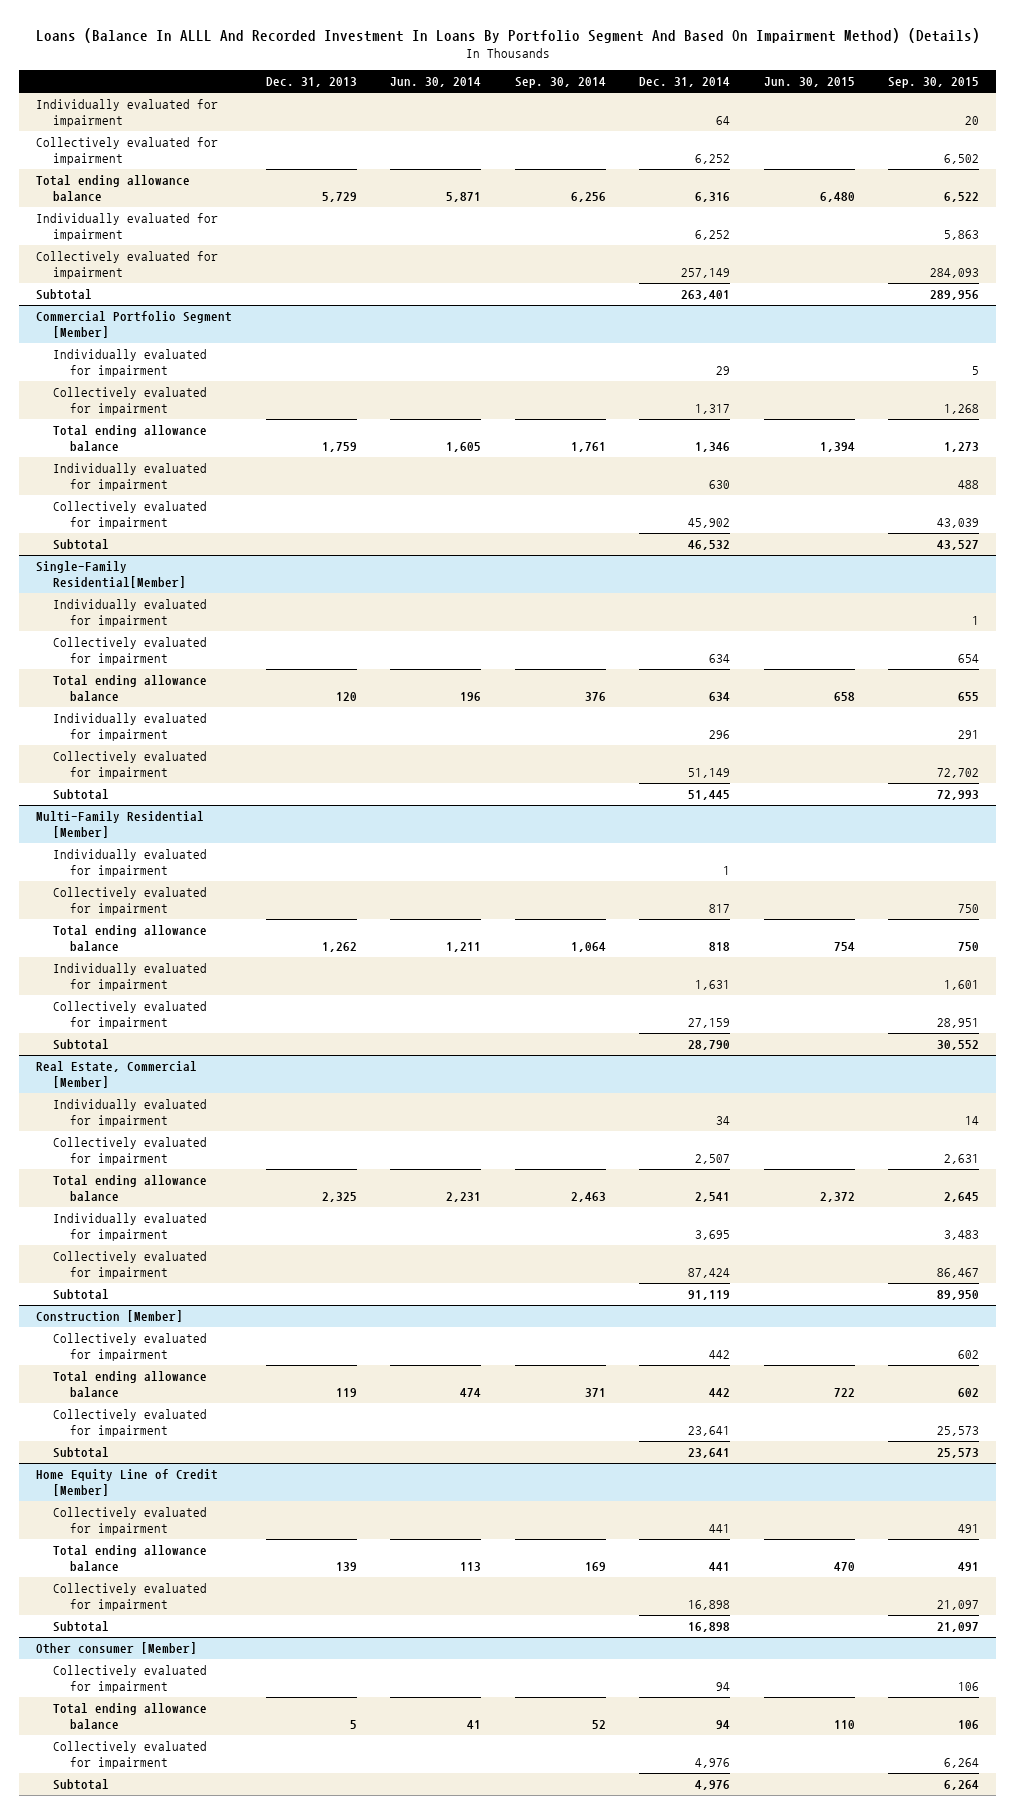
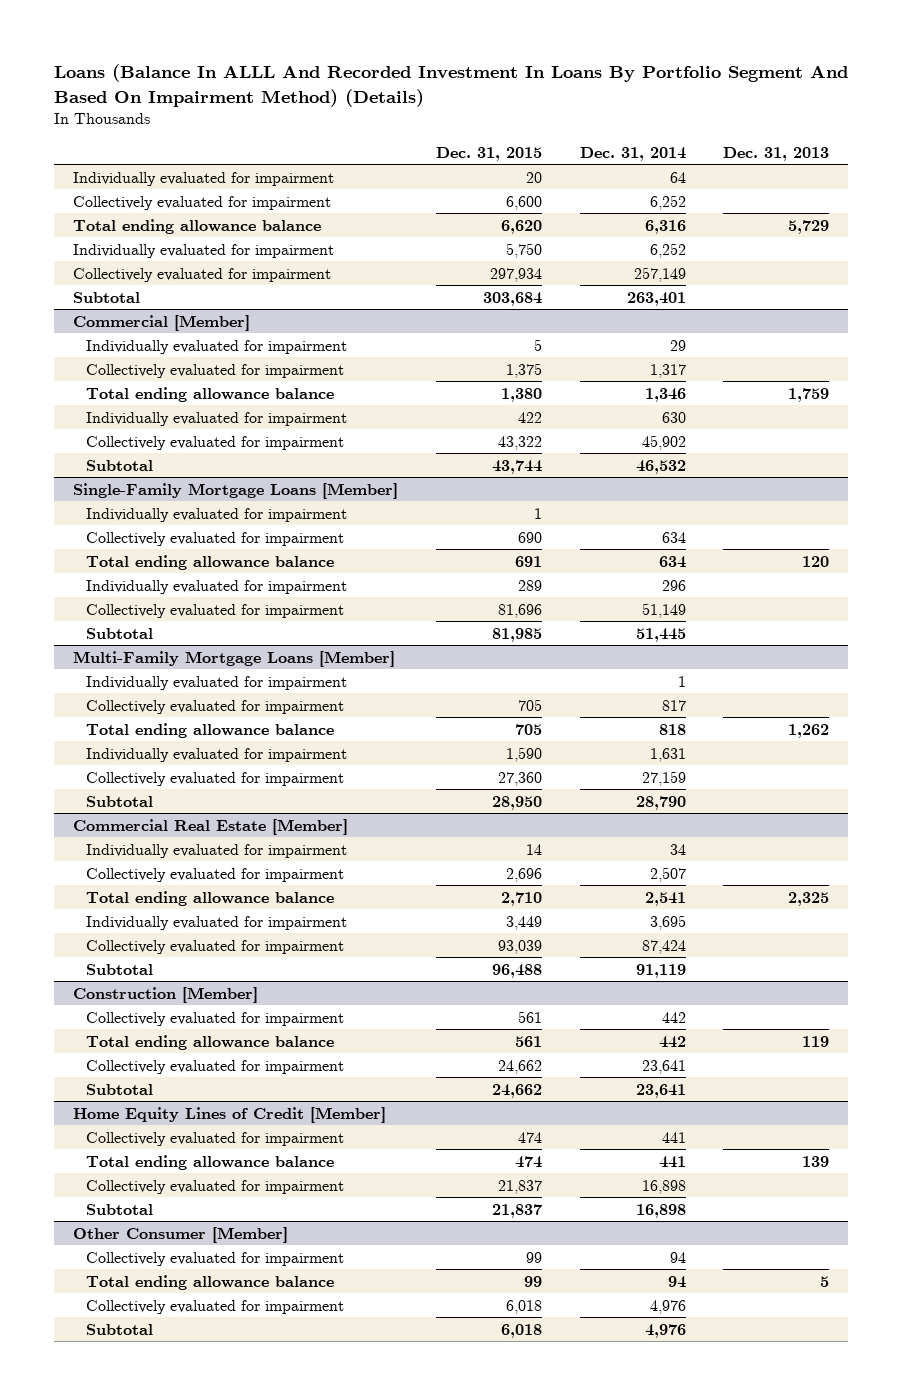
[390,77,482,88] Jun. 30, 2014 -> none
[514,77,606,89] Sep. 30, 2014 -> none
[763,77,855,88] Jun. 30, 2015 -> none
[888,77,980,89] Sep. 30, 2015 -> none
none -> [435,146,542,161] Dec. 31, 2015
[36,311,233,338] Commercial Portfolio Segment [Member] -> [72,314,250,331] Commercial [Member]
[36,561,187,588] Single-Family Residential[Member] -> [72,482,398,499] Single-Family Mortgage Loans [Member]
[36,811,205,838] Multi-Family Residential [Member] -> [72,650,395,667] Multi-Family Mortgage Loans [Member]
[36,1061,198,1088] Real Estate, Commercial [Member] -> [72,818,348,835] Commercial Real Estate [Member]
[36,1469,219,1496] Home Equity Line of Credit [Member] -> [72,1106,386,1123] Home Equity Lines of Credit [Member]
[36,1642,198,1655] Other consumer [Member] -> [72,1226,288,1243] Other Consumer [Member]

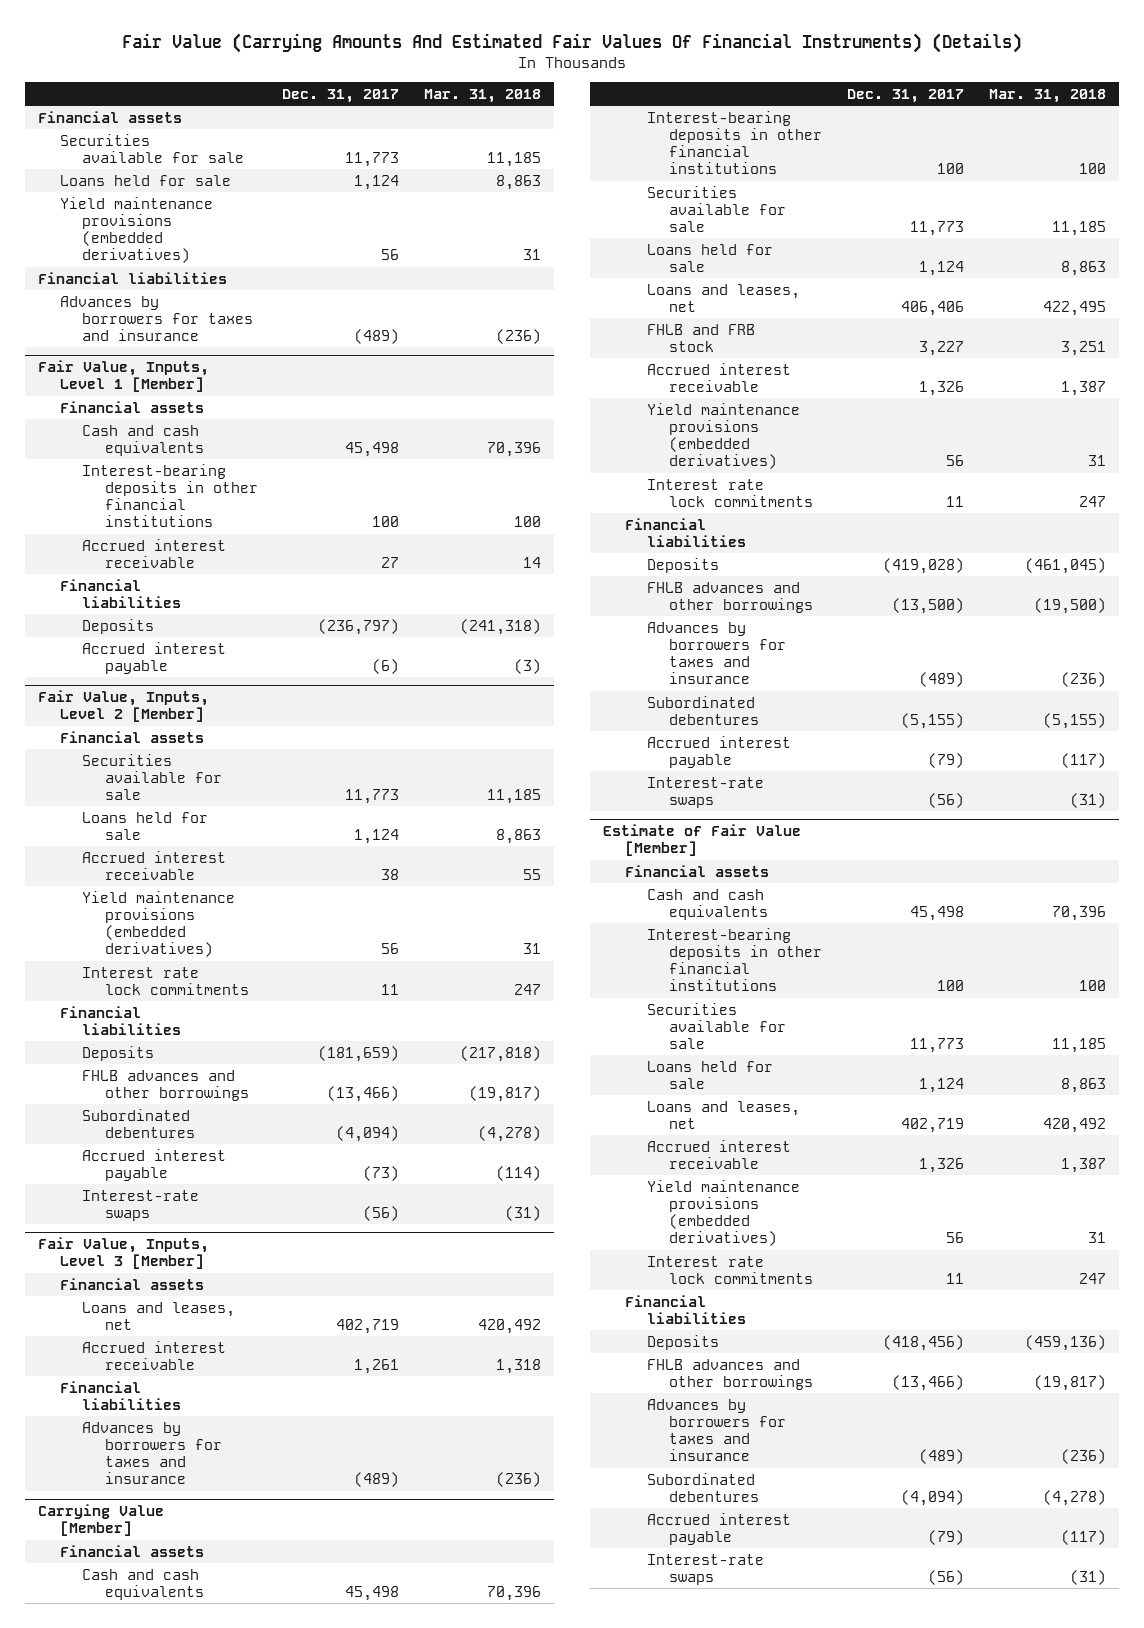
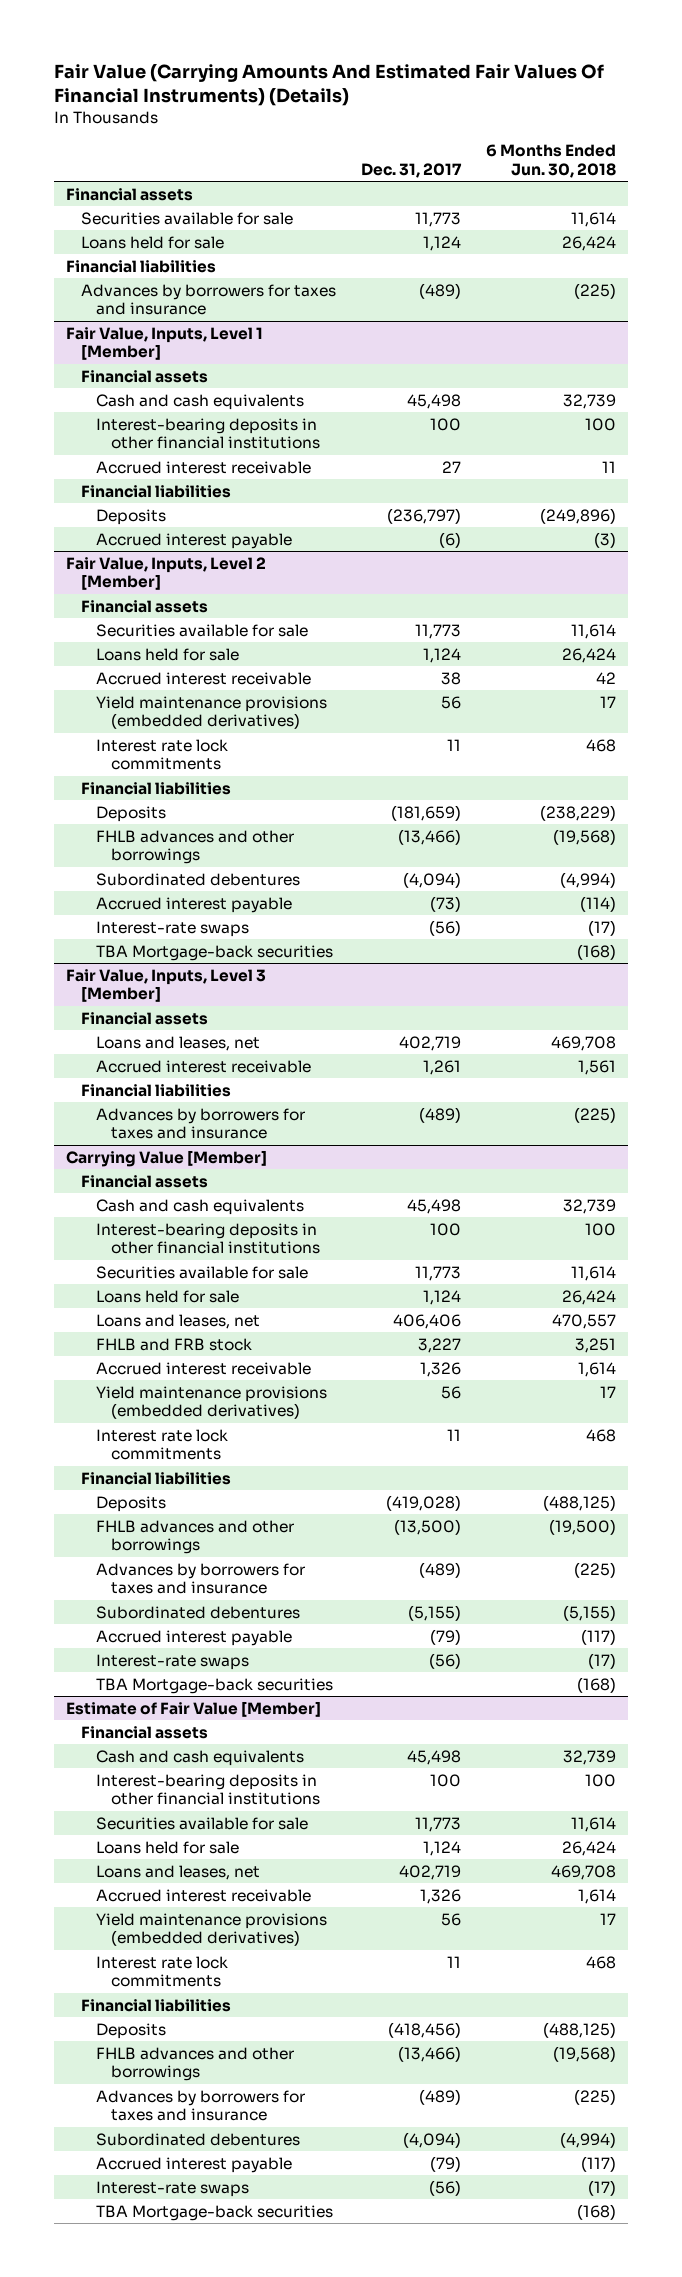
[424,88,542,103] Mar. 31, 2018 -> none
none -> [485,143,616,178] 6 Months Ended Jun. 30, 2018
[60,196,214,264] Yield maintenance provisions (embedded derivatives) -> none
none -> [95,944,333,961] TBA Mortgage-back securities
none -> [95,1677,333,1694] TBA Mortgage-back securities
none -> [95,2204,333,2221] TBA Mortgage-back securities

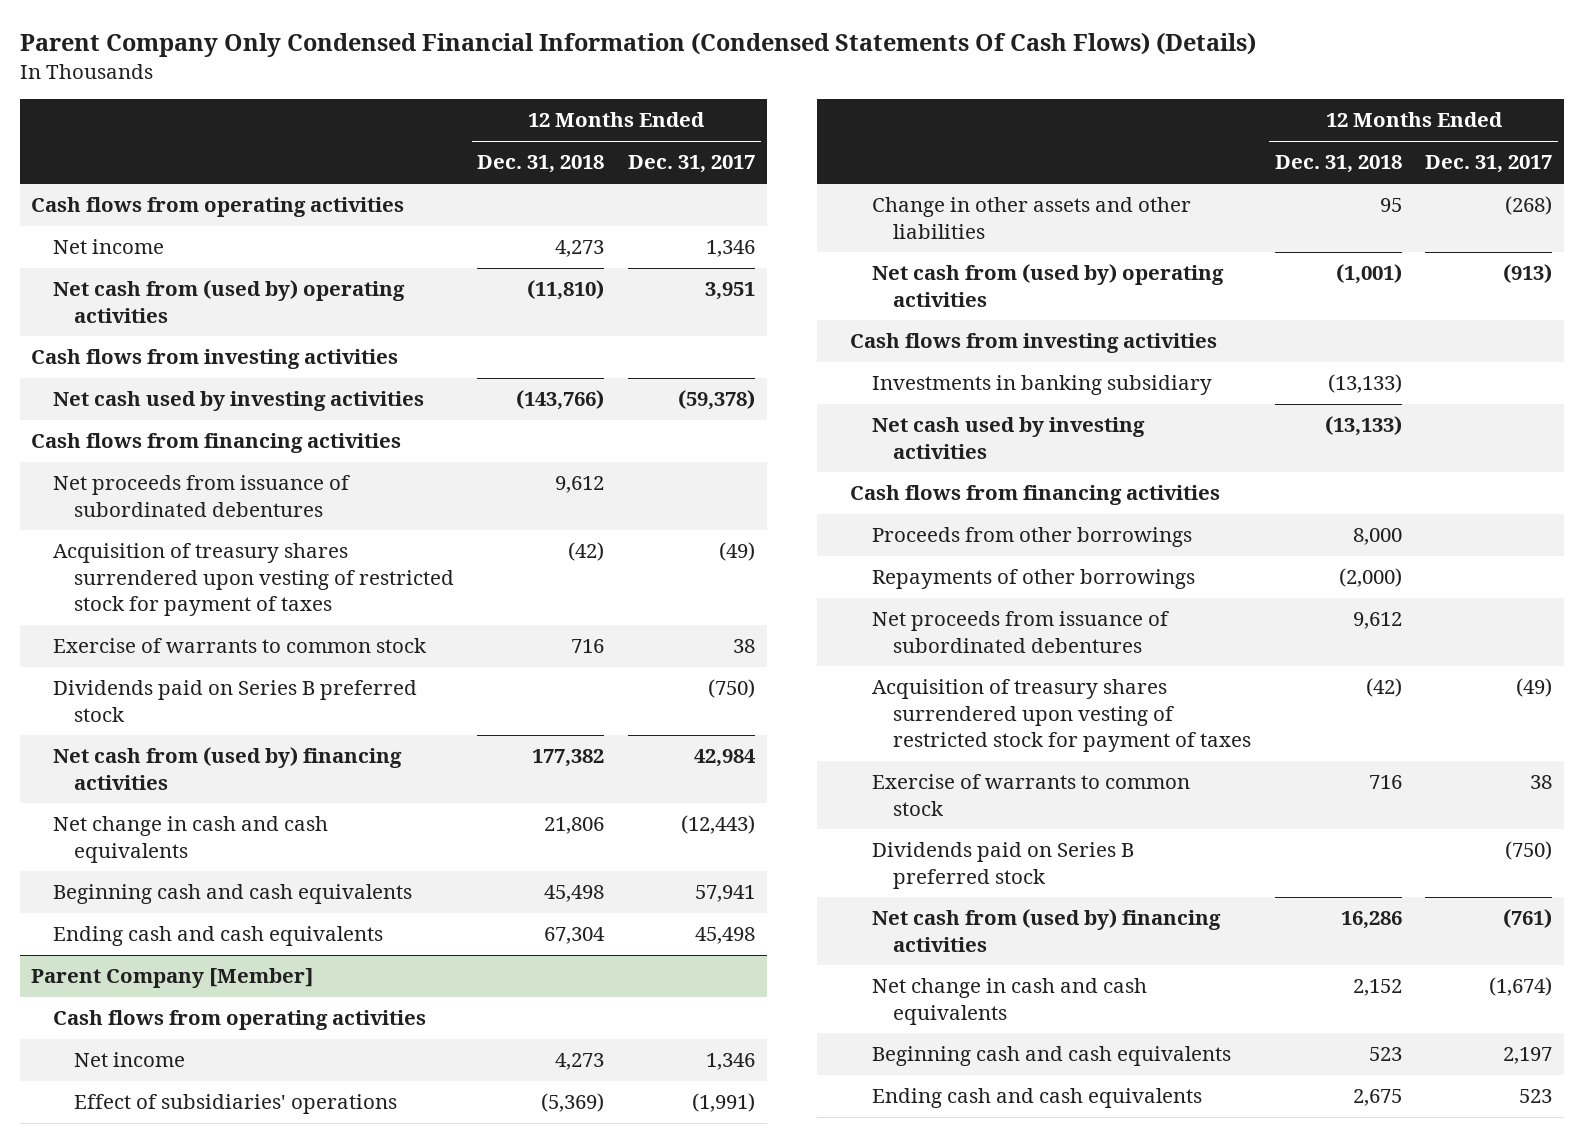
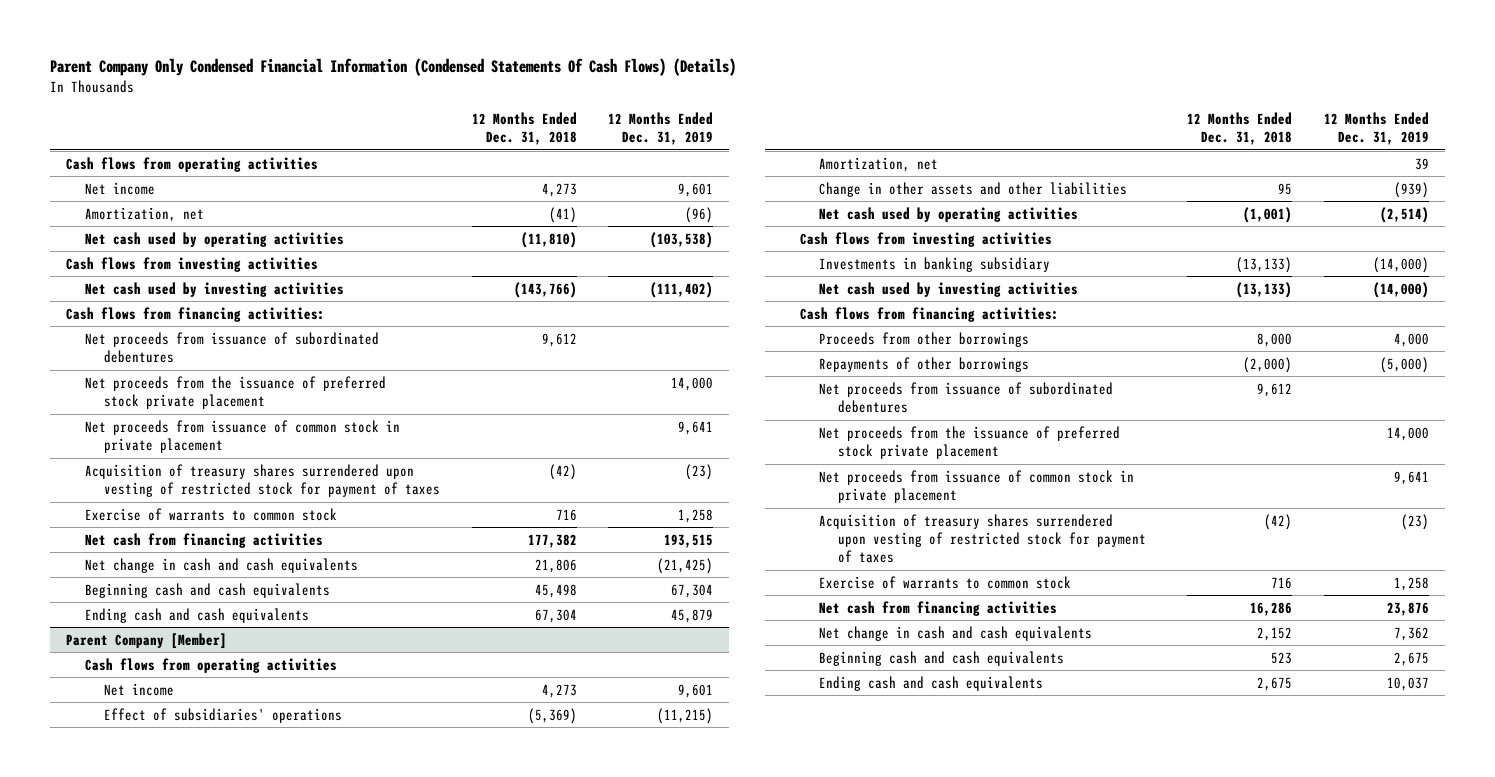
[627,155,755,174] Dec. 31, 2017 -> none
none -> [608,111,714,145] 12 Months Ended Dec. 31, 2019
none -> [84,206,204,222] Amortization, net
[52,280,405,323] Net cash from (used by) operating activities -> [84,231,344,247] Net cash used by operating activities
[31,433,402,454] Cash flows from financing activities -> [65,306,325,322] Cash flows from financing activities:
none -> [84,375,386,409] Net proceeds from the issuance of preferred stock private placement
none -> [84,419,400,453] Net proceeds from issuance of common stock in private placement
[52,680,417,722] Dividends paid on Series B preferred stock -> none
[52,747,402,790] Net cash from (used by) financing activities -> [84,532,323,548] Net cash from financing activities
none -> [819,156,939,172] Amortization, net
[871,264,1224,307] Net cash from (used by) operating activities -> [819,206,1079,222] Net cash used by operating activities
[850,485,1221,506] Cash flows from financing activities -> [800,306,1060,322] Cash flows from financing activities:
none -> [819,425,1121,459] Net proceeds from the issuance of preferred stock private placement
none -> [819,469,1135,503] Net proceeds from issuance of common stock in private placement
[871,842,1134,889] Dividends paid on Series B preferred stock -> none
[871,909,1221,952] Net cash from (used by) financing activities -> [819,600,1058,616] Net cash from financing activities

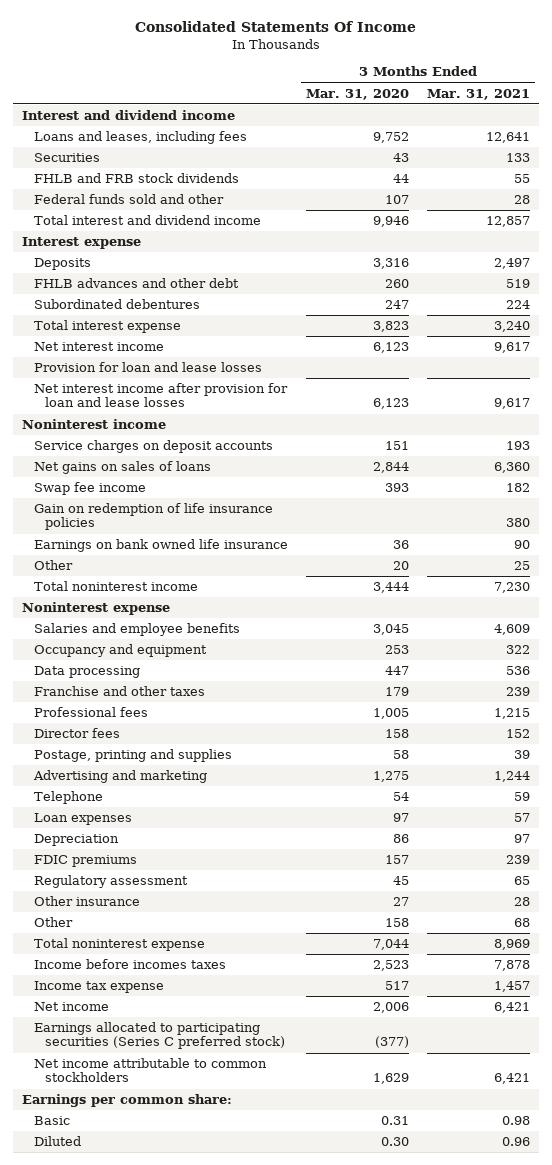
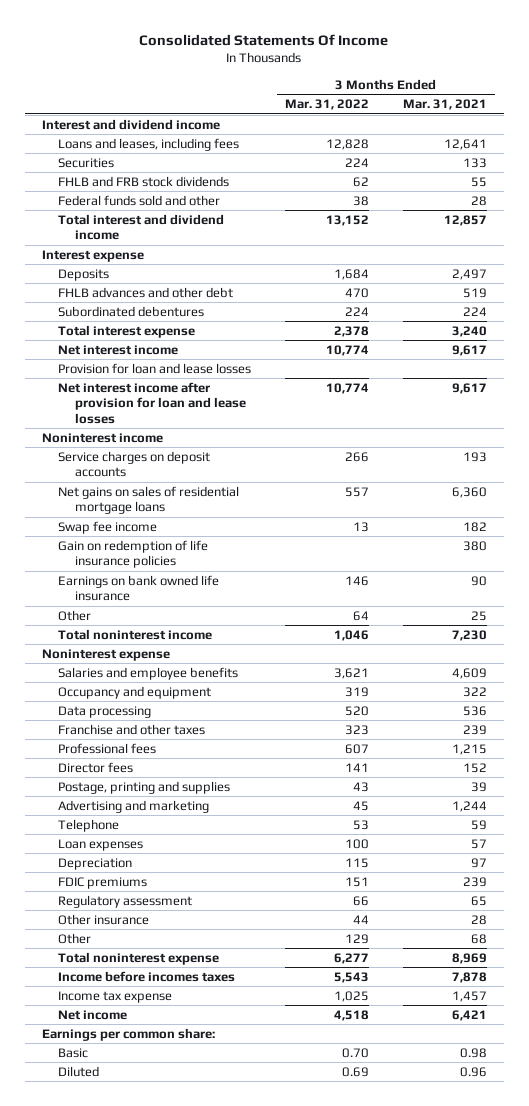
[305,88,409,100] Mar. 31, 2020 -> none
none -> [285,99,370,111] Mar. 31, 2022
[33,461,211,475] Net gains on sales of loans -> [58,485,240,515] Net gains on sales of residential mortgage loans
[33,1022,286,1050] Earnings allocated to participating securities (Series C preferred stock) -> none
[33,1058,267,1083] Net income attributable to common stockholders -> none

